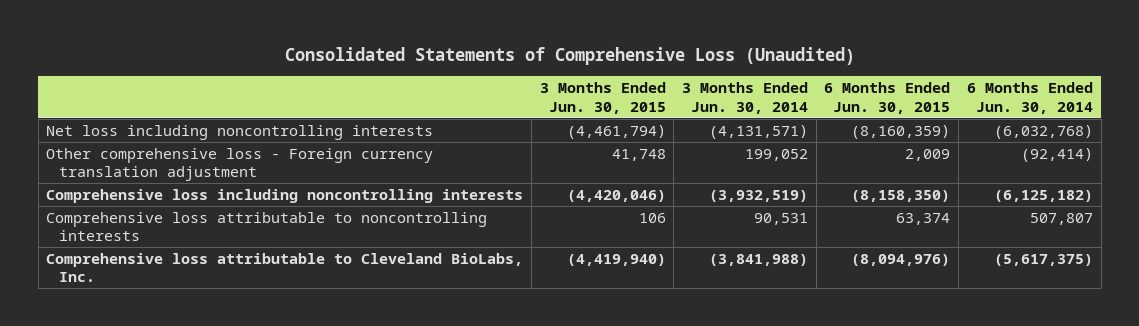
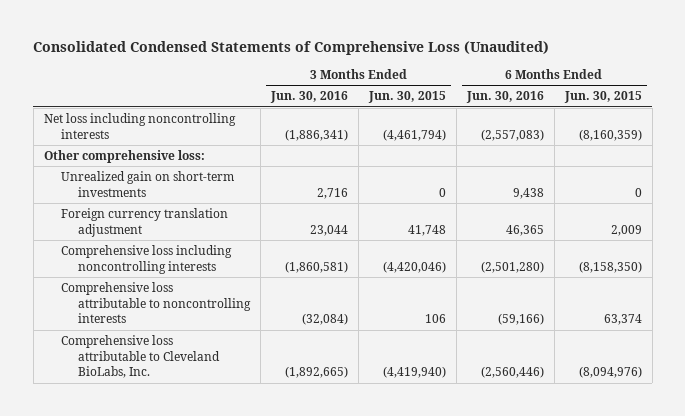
[284,47,855,66] Consolidated Statements of Comprehensive Loss (Unaudited) -> [33,40,550,55] Consolidated Condensed Statements of Comprehensive Loss (Unaudited)
[682,82,809,114] 3 Months Ended Jun. 30, 2014 -> none
[966,82,1093,114] 6 Months Ended Jun. 30, 2014 -> none
none -> [270,91,349,104] Jun. 30, 2016
none -> [465,91,544,104] Jun. 30, 2016
none -> [43,149,205,163] Other comprehensive loss:
none -> [60,170,234,197] Unrealized gain on short-term investments
[46,147,434,182] Other comprehensive loss - Foreign currency translation adjustment -> [60,207,228,237] Foreign currency translation adjustment

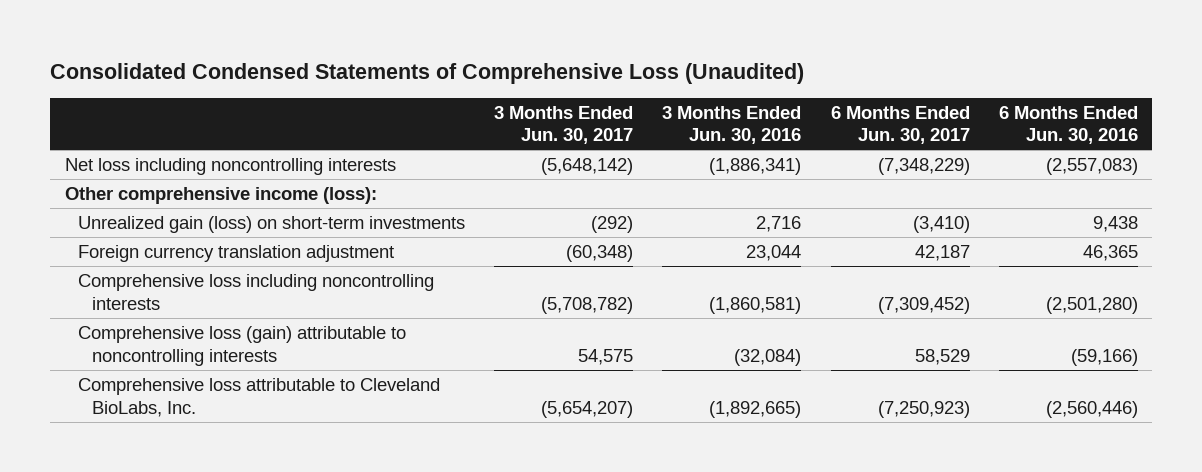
[368,91,447,104] Jun. 30, 2015 -> none
[563,91,642,104] Jun. 30, 2015 -> none
none -> [494,105,634,145] 3 Months Ended Jun. 30, 2017
none -> [830,105,970,145] 6 Months Ended Jun. 30, 2017
[43,149,205,163] Other comprehensive loss: -> [64,186,377,204] Other comprehensive income (loss):
[60,170,234,197] Unrealized gain on short-term investments -> [78,215,466,233] Unrealized gain (loss) on short-term investments
[60,281,252,324] Comprehensive loss attributable to noncontrolling interests -> [78,325,407,366] Comprehensive loss (gain) attributable to noncontrolling interests

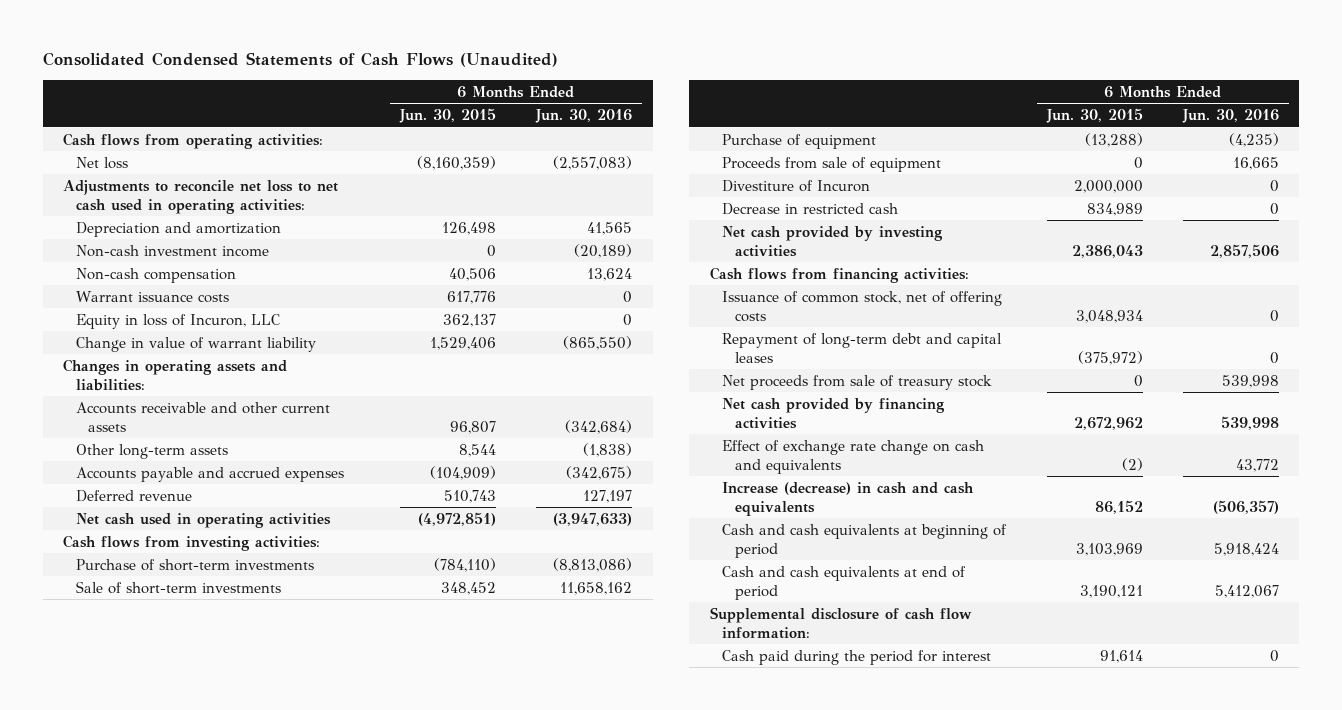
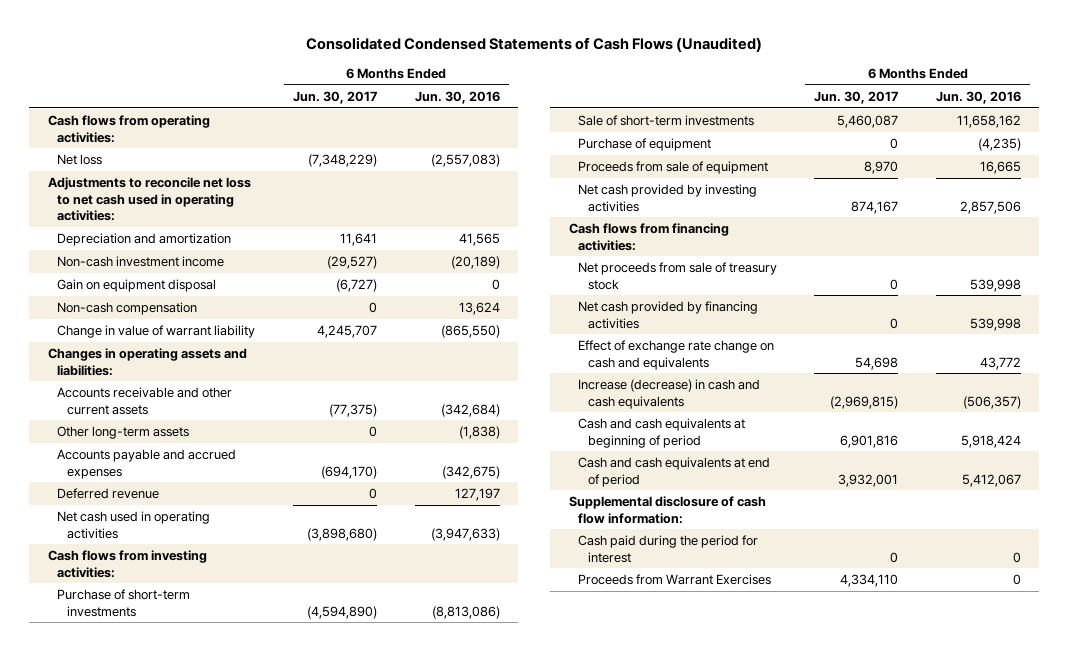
[398,108,496,124] Jun. 30, 2015 -> none
none -> [293,90,378,104] Jun. 30, 2017
none -> [57,278,217,292] Gain on equipment disposal
[75,290,229,303] Warrant issuance costs -> none
[75,313,280,329] Equity in loss of Incuron, LLC -> none
[722,179,871,192] Divestiture of Incuron -> none
[722,202,899,215] Decrease in restricted cash -> none
[722,290,1003,322] Issuance of common stock, net of offering costs -> none
[722,332,1003,363] Repayment of long-term debt and capital leases -> none
none -> [578,573,772,585] Proceeds from Warrant Exercises

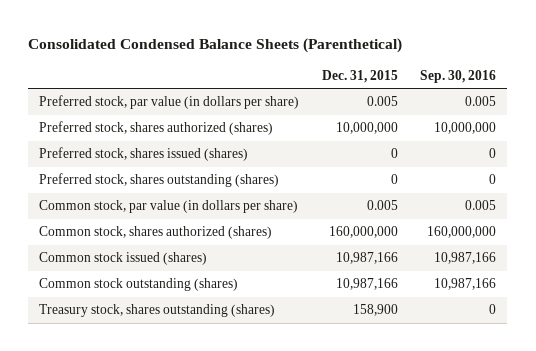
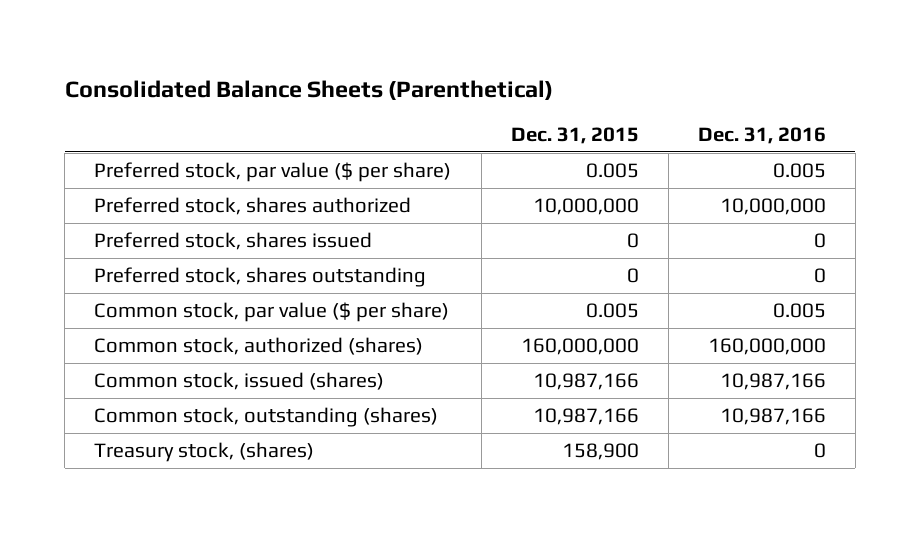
[28,38,403,54] Consolidated Condensed Balance Sheets (Parenthetical) -> [64,79,553,100] Consolidated Balance Sheets (Parenthetical)
[420,69,497,83] Sep. 30, 2016 -> none
none -> [697,126,826,144] Dec. 31, 2016
[39,95,300,110] Preferred stock, par value (in dollars per share) -> [94,161,452,182] Preferred stock, par value ($ per share)
[39,121,274,136] Preferred stock, shares authorized (shares) -> [94,196,412,215] Preferred stock, shares authorized
[39,147,249,162] Preferred stock, shares issued (shares) -> [94,231,373,250] Preferred stock, shares issued
[39,173,280,188] Preferred stock, shares outstanding (shares) -> [94,266,427,287] Preferred stock, shares outstanding
[39,200,299,214] Common stock, par value (in dollars per share) -> [94,301,450,322] Common stock, par value ($ per share)
[39,226,273,240] Common stock, shares authorized (shares) -> [94,336,424,355] Common stock, authorized (shares)
[39,252,208,266] Common stock issued (shares) -> [94,371,385,390] Common stock, issued (shares)
[39,278,239,292] Common stock outstanding (shares) -> [94,406,439,427] Common stock, outstanding (shares)
[39,304,276,318] Treasury stock, shares outstanding (shares) -> [94,441,315,462] Treasury stock, (shares)

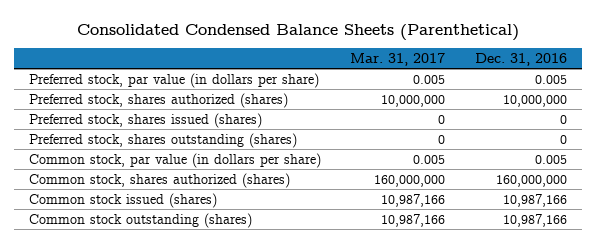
[64,79,553,100] Consolidated Balance Sheets (Parenthetical) -> [76,23,519,41] Consolidated Condensed Balance Sheets (Parenthetical)
[510,126,639,144] Dec. 31, 2015 -> none
none -> [350,52,446,66] Mar. 31, 2017
[94,441,315,462] Treasury stock, (shares) -> none
[94,161,452,182] Preferred stock, par value ($ per share) -> [28,72,319,88] Preferred stock, par value (in dollars per share)
[94,196,412,215] Preferred stock, shares authorized -> [28,92,288,108] Preferred stock, shares authorized (shares)
[94,231,373,250] Preferred stock, shares issued -> [28,112,262,128] Preferred stock, shares issued (shares)
[94,266,427,287] Preferred stock, shares outstanding -> [28,132,297,148] Preferred stock, shares outstanding (shares)
[94,301,450,322] Common stock, par value ($ per share) -> [28,152,321,168] Common stock, par value (in dollars per share)
[94,336,424,355] Common stock, authorized (shares) -> [28,172,290,188] Common stock, shares authorized (shares)
[94,371,385,390] Common stock, issued (shares) -> [28,192,217,208] Common stock issued (shares)
[94,406,439,427] Common stock, outstanding (shares) -> [28,212,252,228] Common stock outstanding (shares)

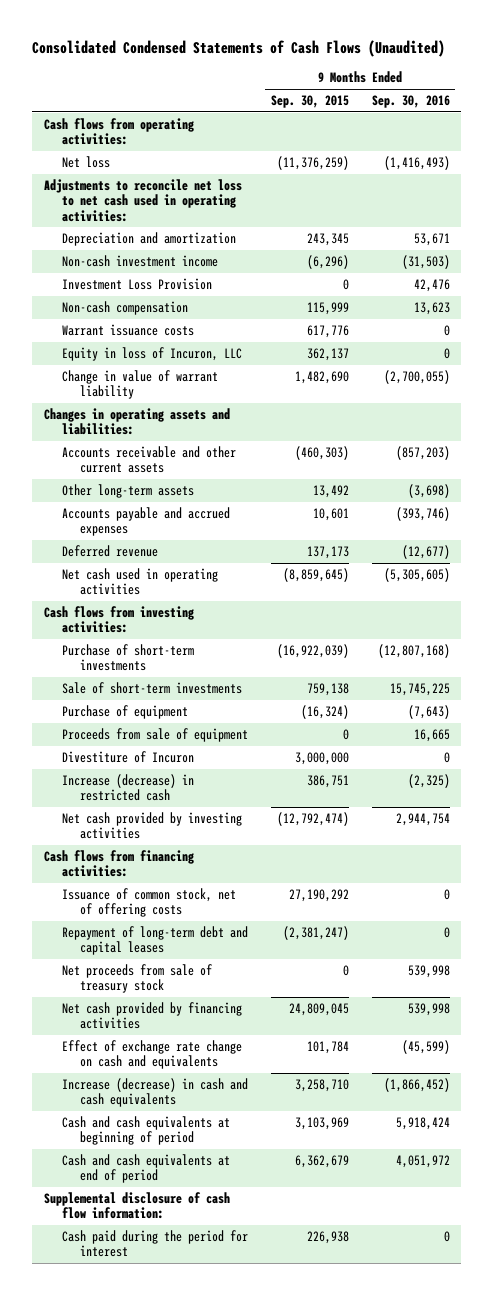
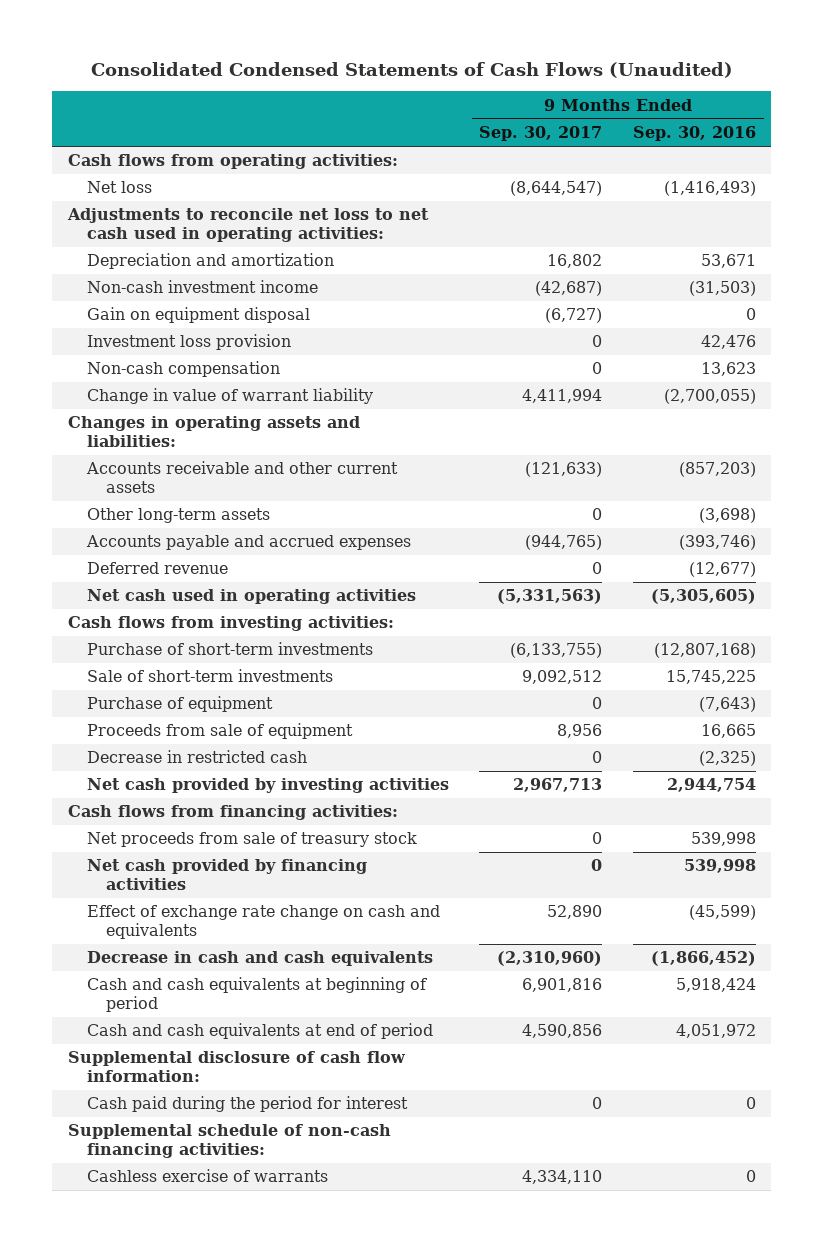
[270,94,349,108] Sep. 30, 2015 -> none
none -> [479,126,603,142] Sep. 30, 2017
none -> [86,307,310,324] Gain on equipment disposal
[61,277,212,290] Investment Loss Provision -> [86,334,291,351] Investment loss provision
[61,323,194,336] Warrant issuance costs -> none
[61,346,242,361] Equity in loss of Incuron, LLC -> none
[61,750,194,763] Divestiture of Incuron -> none
[61,773,194,802] Increase (decrease) in restricted cash -> [86,750,307,764] Decrease in restricted cash
[61,887,236,918] Issuance of common stock, net of offering costs -> none
[61,925,248,956] Repayment of long-term debt and capital leases -> none
[61,1077,248,1108] Increase (decrease) in cash and cash equivalents -> [86,951,433,967] Decrease in cash and cash equivalents
none -> [67,1124,391,1159] Supplemental schedule of non-cash financing activities:
none -> [86,1169,328,1183] Cashless exercise of warrants

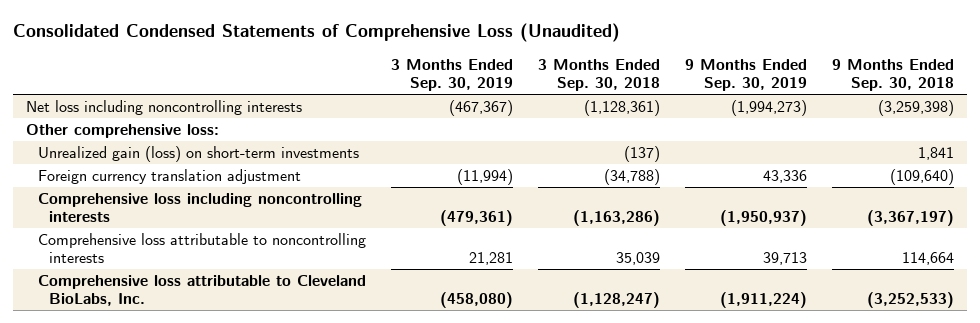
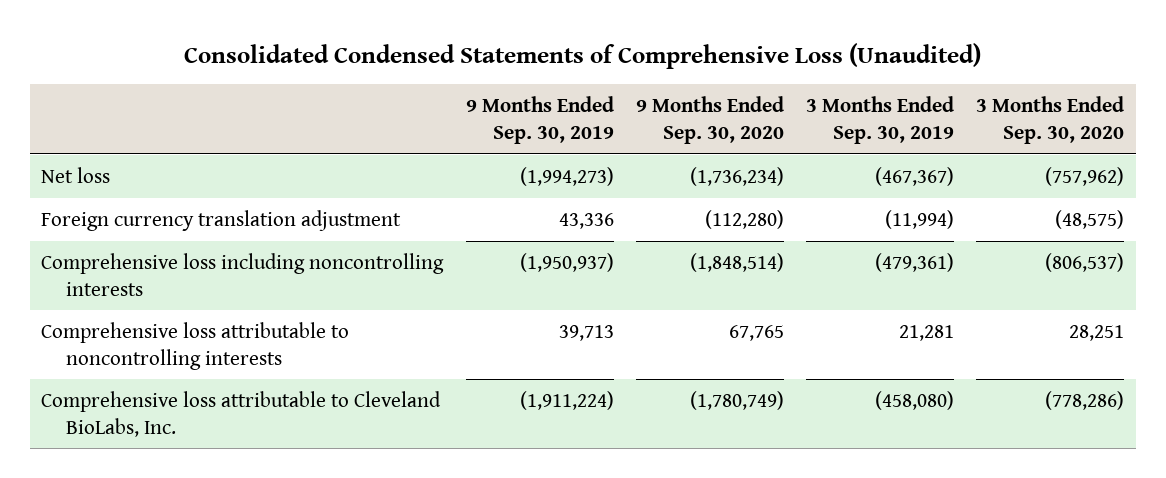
[537,59,660,92] 3 Months Ended Sep. 30, 2018 -> none
[832,59,955,92] 9 Months Ended Sep. 30, 2018 -> none
none -> [635,96,784,144] 9 Months Ended Sep. 30, 2020
none -> [976,96,1125,144] 3 Months Ended Sep. 30, 2020
[25,124,219,139] Other comprehensive loss: -> none
[37,146,359,163] Unrealized gain (loss) on short-term investments -> none
[25,100,302,116] Net loss including noncontrolling interests -> [41,166,111,183] Net loss

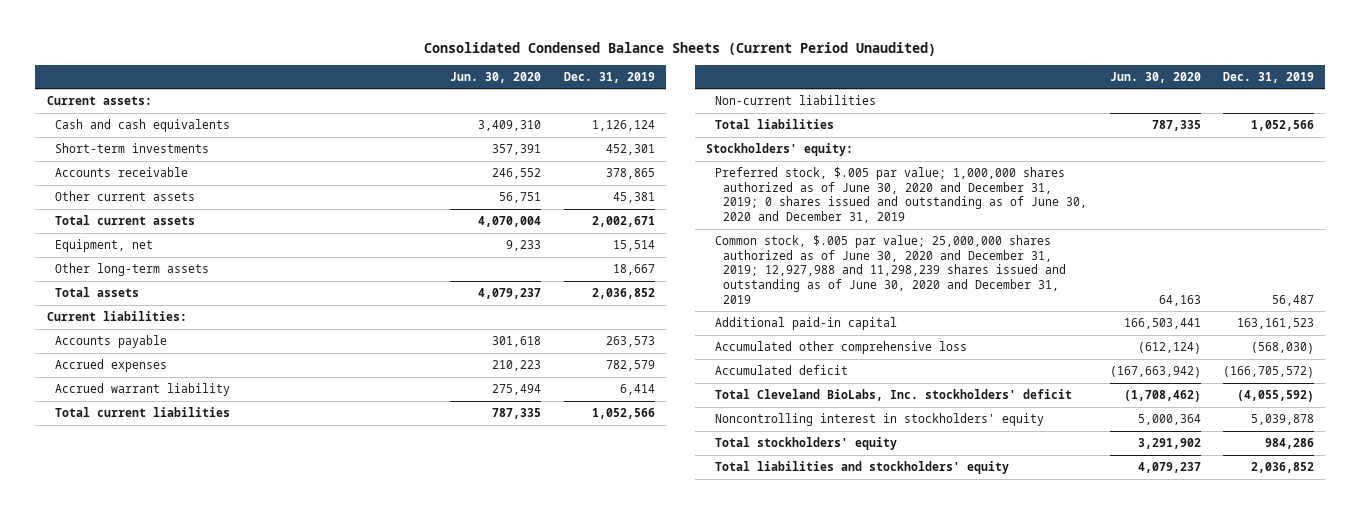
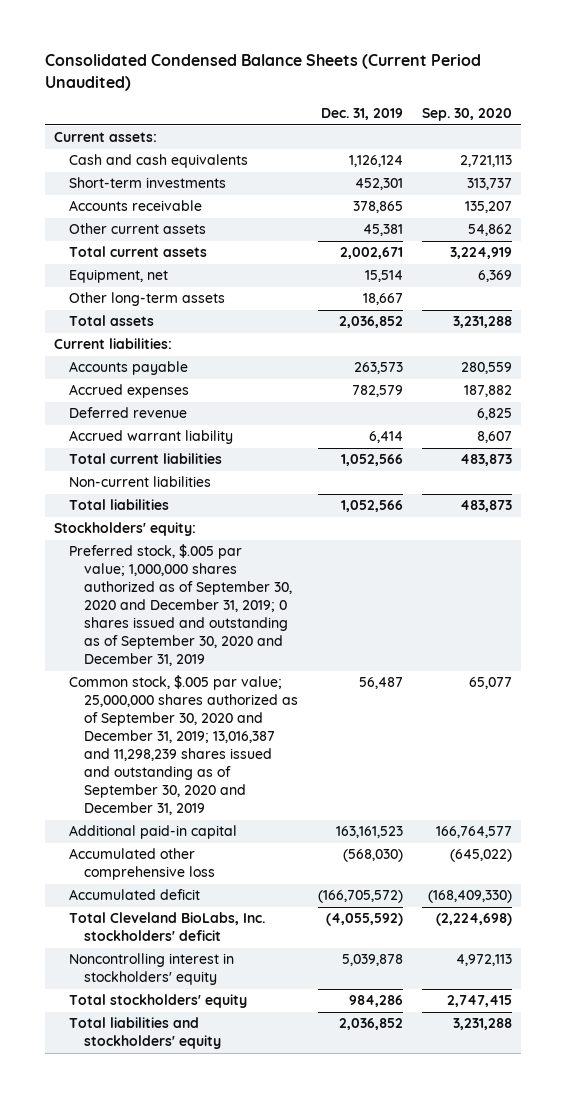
[450,71,542,83] Jun. 30, 2020 -> none
none -> [421,108,512,122] Sep. 30, 2020
none -> [69,407,188,419] Deferred revenue
[714,166,1088,223] Preferred stock, $.005 par value; 1,000,000 shares authorized as of June 30, 2020 and December 31, 2019; 0 shares issued and outstanding as of June 30, 2020 and December 31, 2019 -> [69,544,293,667] Preferred stock, $.005 par value; 1,000,000 shares authorized as of September 30, 2020 and December 31, 2019; 0 shares issued and outstanding as of September 30, 2020 and December 31, 2019
[714,234,1067,304] Common stock, $.005 par value; 25,000,000 shares authorized as of June 30, 2020 and December 31, 2019; 12,927,988 and 11,298,239 shares issued and outstanding as of June 30, 2020 and December 31, 2019 -> [69,675,299,816] Common stock, $.005 par value; 25,000,000 shares authorized as of September 30, 2020 and December 31, 2019; 13,016,387 and 11,298,239 shares issued and outstanding as of September 30, 2020 and December 31, 2019

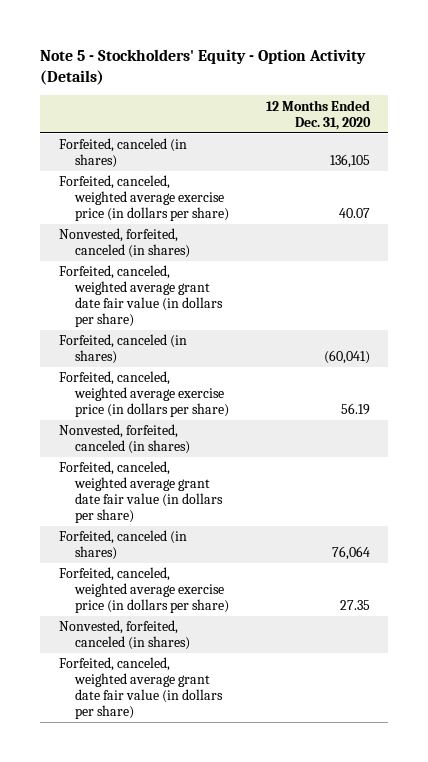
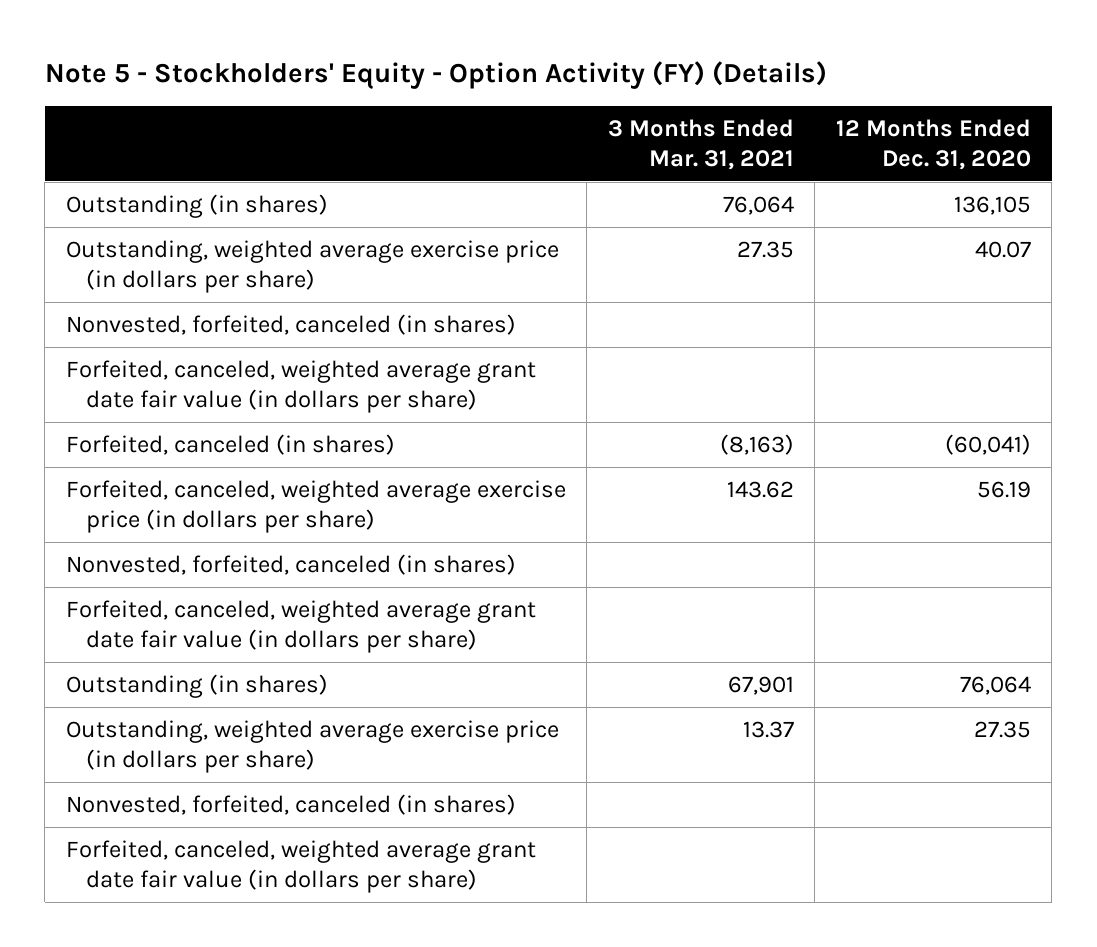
[40,49,367,85] Note 5 - Stockholders' Equity - Option Activity (Details) -> [44,60,827,89] Note 5 - Stockholders' Equity - Option Activity (FY) (Details)
none -> [607,118,794,170] 3 Months Ended Mar. 31, 2021
[58,138,187,169] Forfeited, canceled (in shares) -> [65,194,328,219] Outstanding (in shares)
[58,175,230,221] Forfeited, canceled, weighted average exercise price (in dollars per share) -> [65,240,559,294] Outstanding, weighted average exercise price (in dollars per share)
[58,530,187,561] Forfeited, canceled (in shares) -> [65,674,328,699] Outstanding (in shares)
[58,567,230,613] Forfeited, canceled, weighted average exercise price (in dollars per share) -> [65,720,559,774] Outstanding, weighted average exercise price (in dollars per share)

